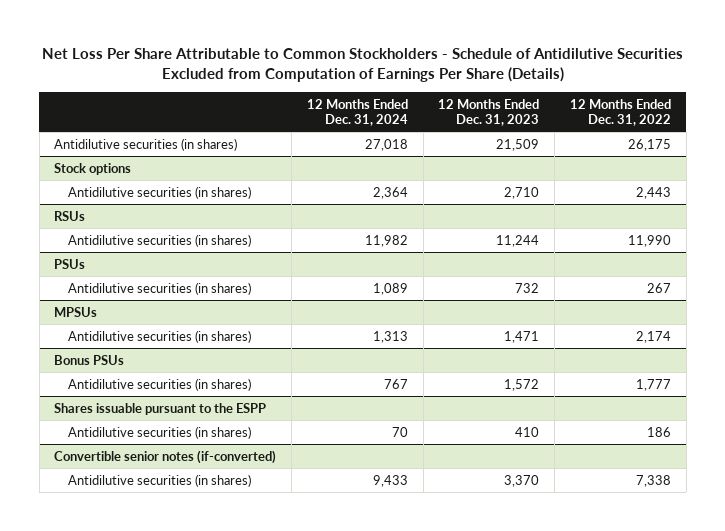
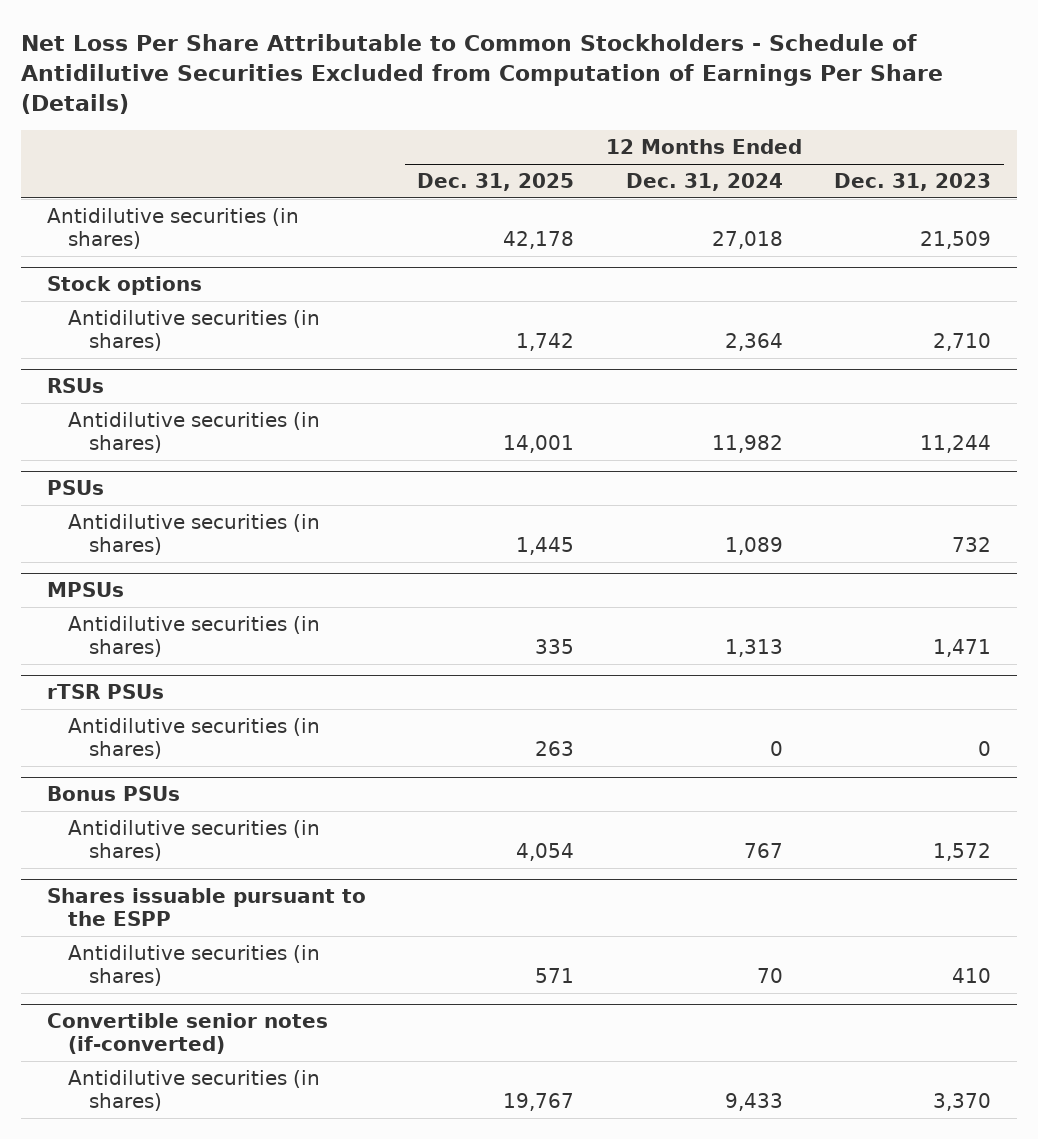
[569,98,671,126] 12 Months Ended Dec. 31, 2022 -> none
none -> [417,173,575,192] Dec. 31, 2025
none -> [46,684,164,700] rTSR PSUs
none -> [68,717,321,759] Antidilutive securities (in shares)

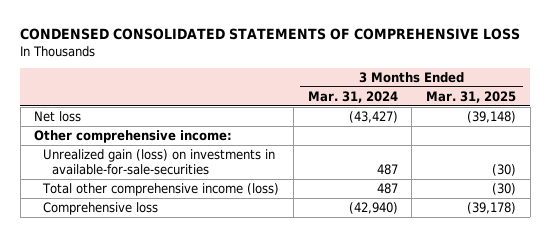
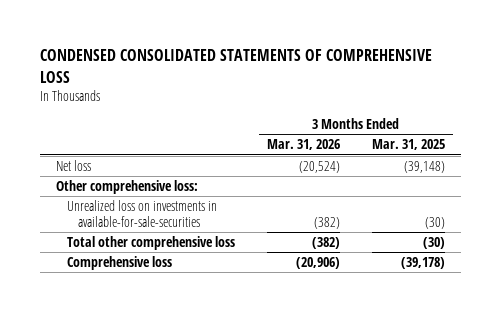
[307,90,398,103] Mar. 31, 2024 -> none
none -> [267,139,341,151] Mar. 31, 2026
[34,129,233,143] Other comprehensive income: -> [56,179,199,194] Other comprehensive loss:
[43,148,276,175] Unrealized gain (loss) on investments in available-for-sale-securities -> [67,199,218,227] Unrealized loss on investments in available-for-sale-securities
[42,182,280,196] Total other comprehensive income (loss) -> [67,235,236,250] Total other comprehensive loss

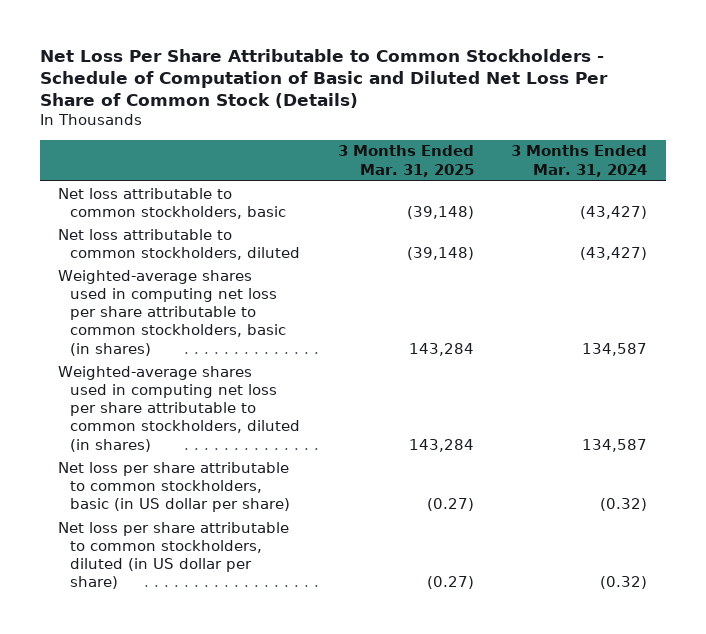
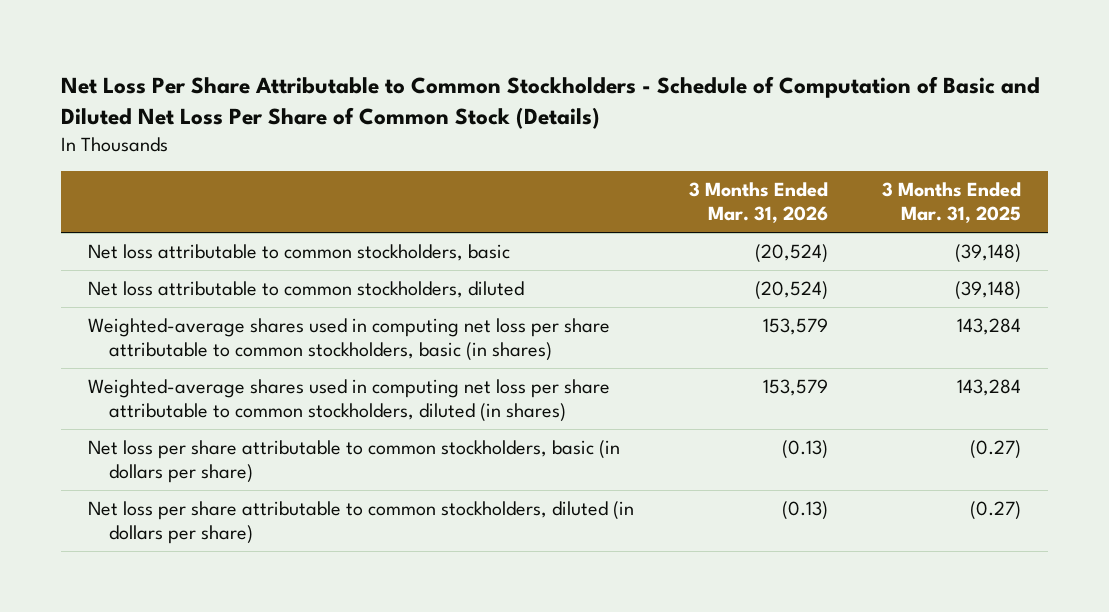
[511,145,648,177] 3 Months Ended Mar. 31, 2024 -> none
none -> [688,182,828,224] 3 Months Ended Mar. 31, 2026
[58,461,291,513] Net loss per share attributable to common stockholders, basic (in US dollar per share) -> [88,440,621,484] Net loss per share attributable to common stockholders, basic (in dollars per share)
[58,521,290,590] Net loss per share attributable to common stockholders, diluted (in US dollar per share) -> [88,501,635,545] Net loss per share attributable to common stockholders, diluted (in dollars per share)

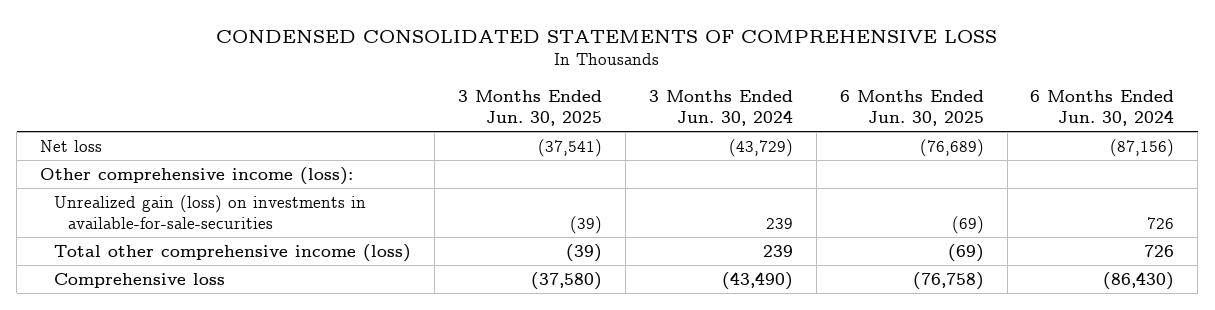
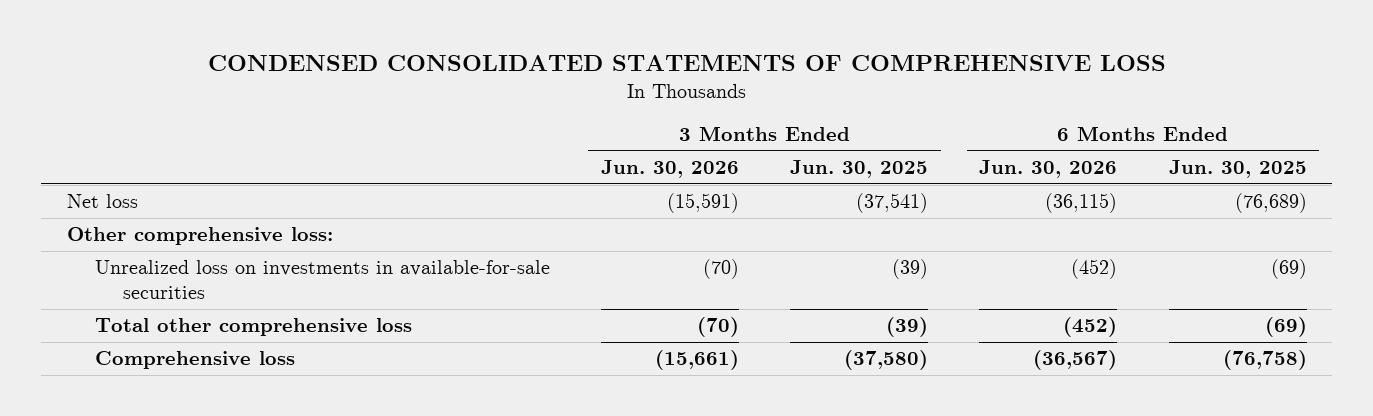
[648,89,793,126] 3 Months Ended Jun. 30, 2024 -> none
[1030,89,1175,126] 6 Months Ended Jun. 30, 2024 -> none
none -> [601,159,740,178] Jun. 30, 2026
none -> [979,159,1118,178] Jun. 30, 2026
[40,166,354,185] Other comprehensive income (loss): -> [66,227,333,246] Other comprehensive loss:
[53,194,366,229] Unrealized gain (loss) on investments in available-for-sale-securities -> [94,260,550,300] Unrealized loss on investments in available-for-sale securities
[53,243,411,262] Total other comprehensive income (loss) -> [94,318,412,337] Total other comprehensive loss

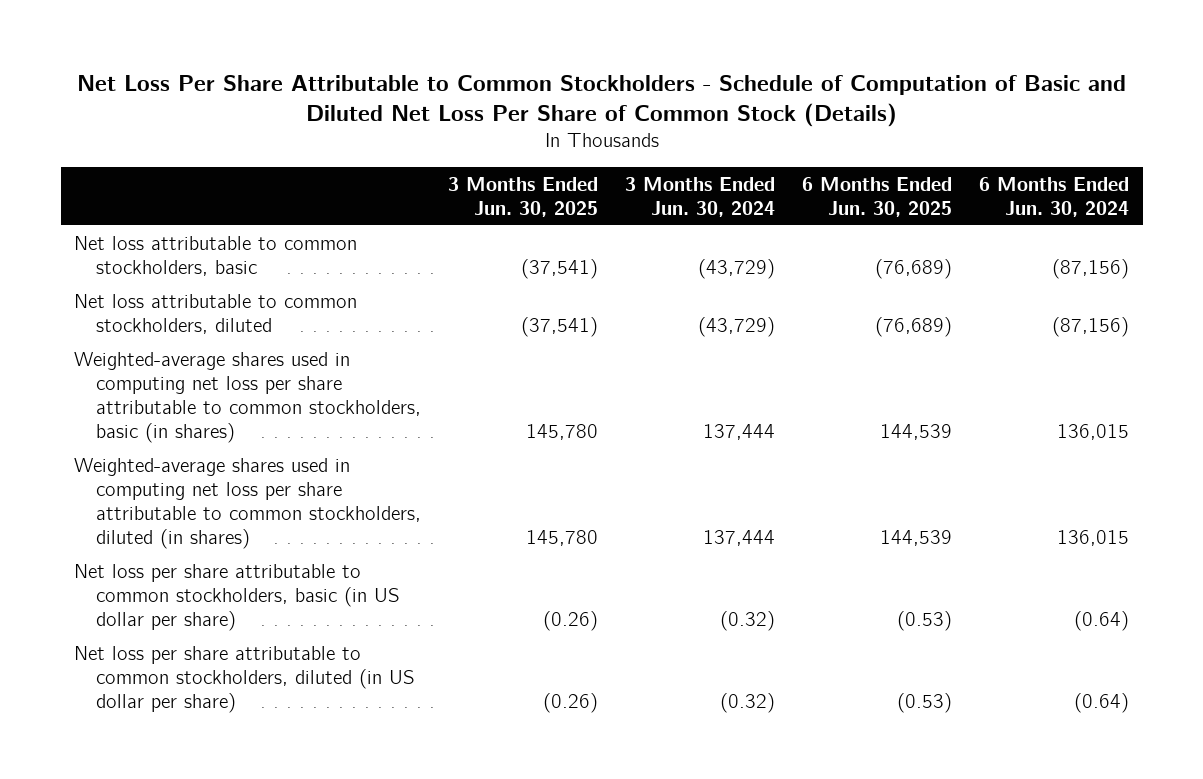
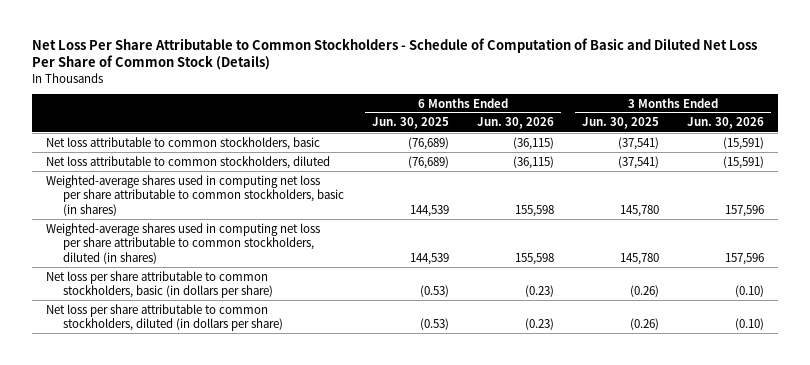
[625,176,776,217] 3 Months Ended Jun. 30, 2024 -> none
[979,176,1130,217] 6 Months Ended Jun. 30, 2024 -> none
none -> [476,117,554,130] Jun. 30, 2026
none -> [687,117,765,130] Jun. 30, 2026
[73,563,401,631] Net loss per share attributable to common stockholders, basic (in US dollar per share) -> [46,270,273,299] Net loss per share attributable to common stockholders, basic (in dollars per share)
[73,645,416,713] Net loss per share attributable to common stockholders, diluted (in US dollar per share) -> [46,303,283,332] Net loss per share attributable to common stockholders, diluted (in dollars per share)

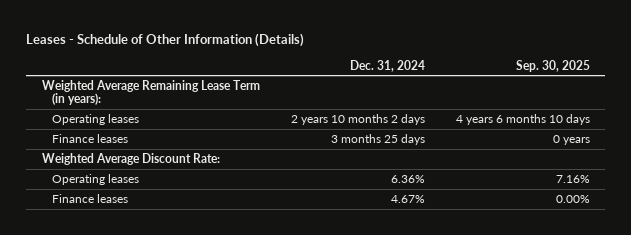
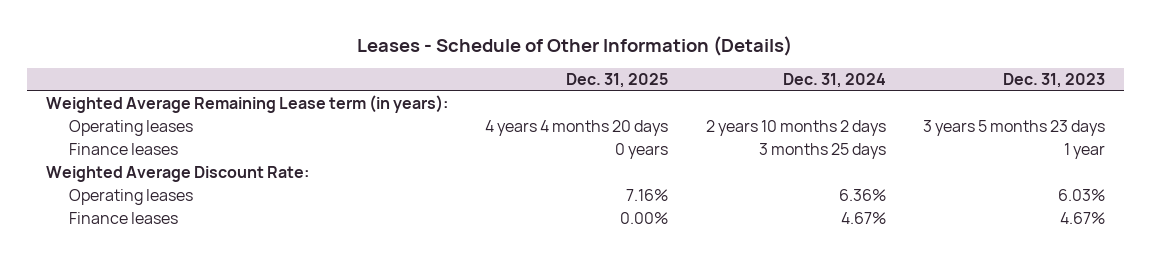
[515,59,590,72] Sep. 30, 2025 -> none
none -> [566,73,669,89] Dec. 31, 2025
none -> [1003,73,1106,89] Dec. 31, 2023
[41,79,260,106] Weighted Average Remaining Lease Term (in years): -> [45,95,448,114] Weighted Average Remaining Lease term (in years):

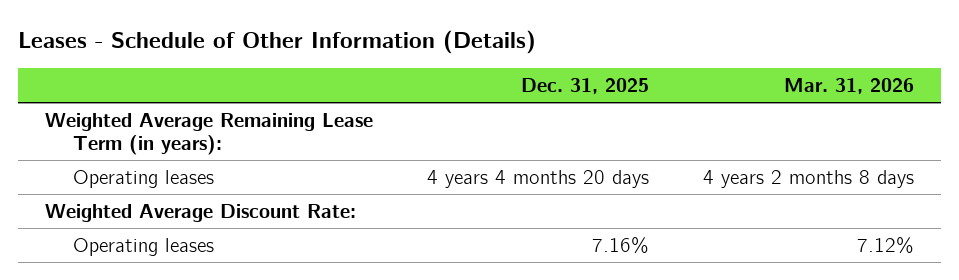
[782,73,886,89] Dec. 31, 2024 -> none
[1003,73,1106,89] Dec. 31, 2023 -> none
none -> [783,77,914,94] Mar. 31, 2026
[45,95,448,114] Weighted Average Remaining Lease term (in years): -> [44,112,373,155] Weighted Average Remaining Lease Term (in years):
[68,143,178,156] Finance leases -> none
[68,212,178,225] Finance leases -> none

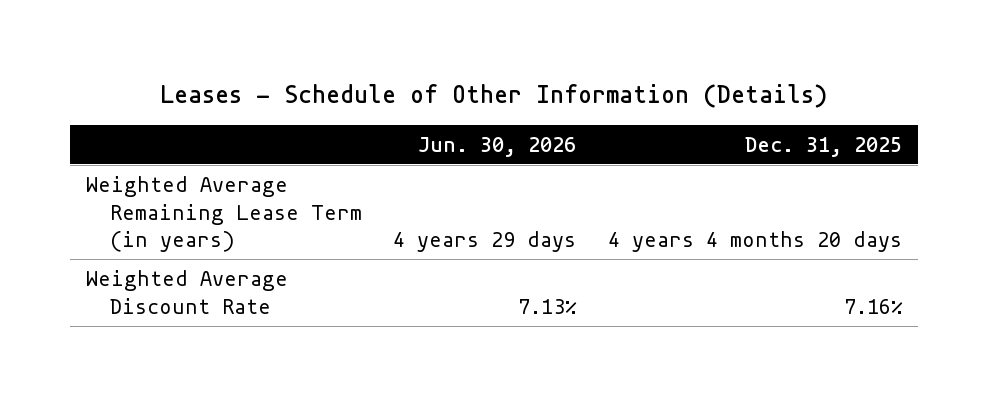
[783,77,914,94] Mar. 31, 2026 -> none
none -> [418,136,577,157] Jun. 30, 2026
[44,112,373,155] Weighted Average Remaining Lease Term (in years): -> none
[44,203,356,222] Weighted Average Discount Rate: -> none
[72,169,214,188] Operating leases -> [86,175,362,253] Weighted Average Remaining Lease Term (in years)
[72,237,214,256] Operating leases -> [86,269,289,314] Weighted Average Discount Rate

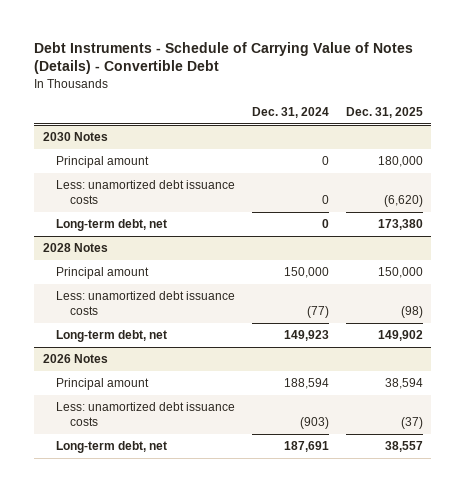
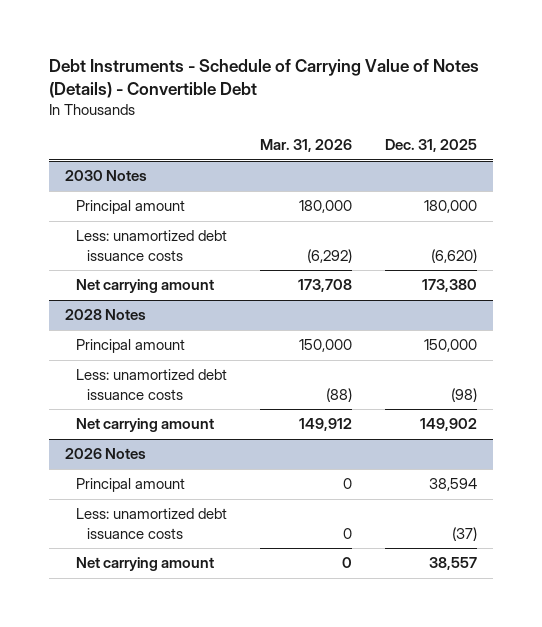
[252,106,330,118] Dec. 31, 2024 -> none
none -> [259,139,352,153] Mar. 31, 2026
[56,219,168,232] Long-term debt, net -> [76,279,215,294] Net carrying amount
[56,330,168,343] Long-term debt, net -> [76,418,215,433] Net carrying amount
[56,441,168,454] Long-term debt, net -> [76,557,215,572] Net carrying amount

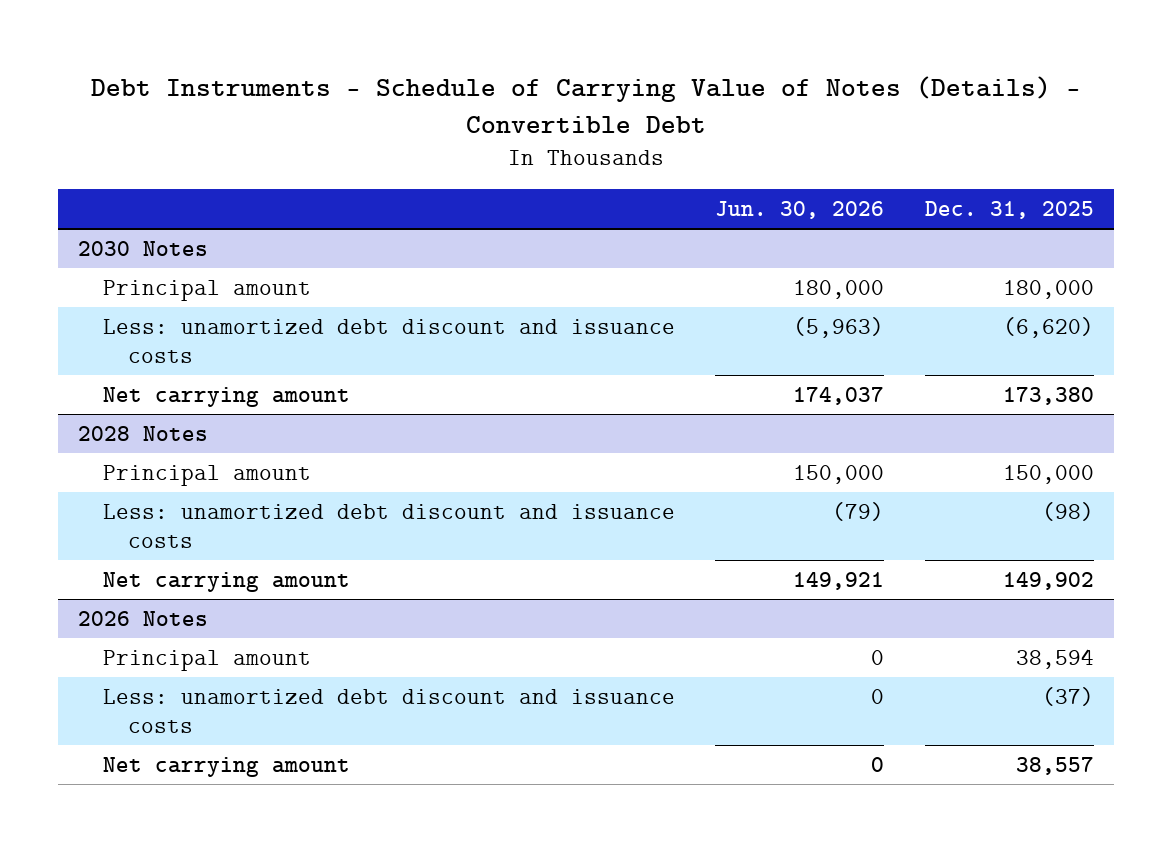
[259,139,352,153] Mar. 31, 2026 -> none
none -> [715,201,885,220] Jun. 30, 2026
[76,230,228,261] Less: unamortized debt issuance costs -> [103,318,676,363] Less: unamortized debt discount and issuance costs
[76,369,228,400] Less: unamortized debt issuance costs -> [103,503,676,548] Less: unamortized debt discount and issuance costs
[76,508,228,539] Less: unamortized debt issuance costs -> [103,688,676,733] Less: unamortized debt discount and issuance costs

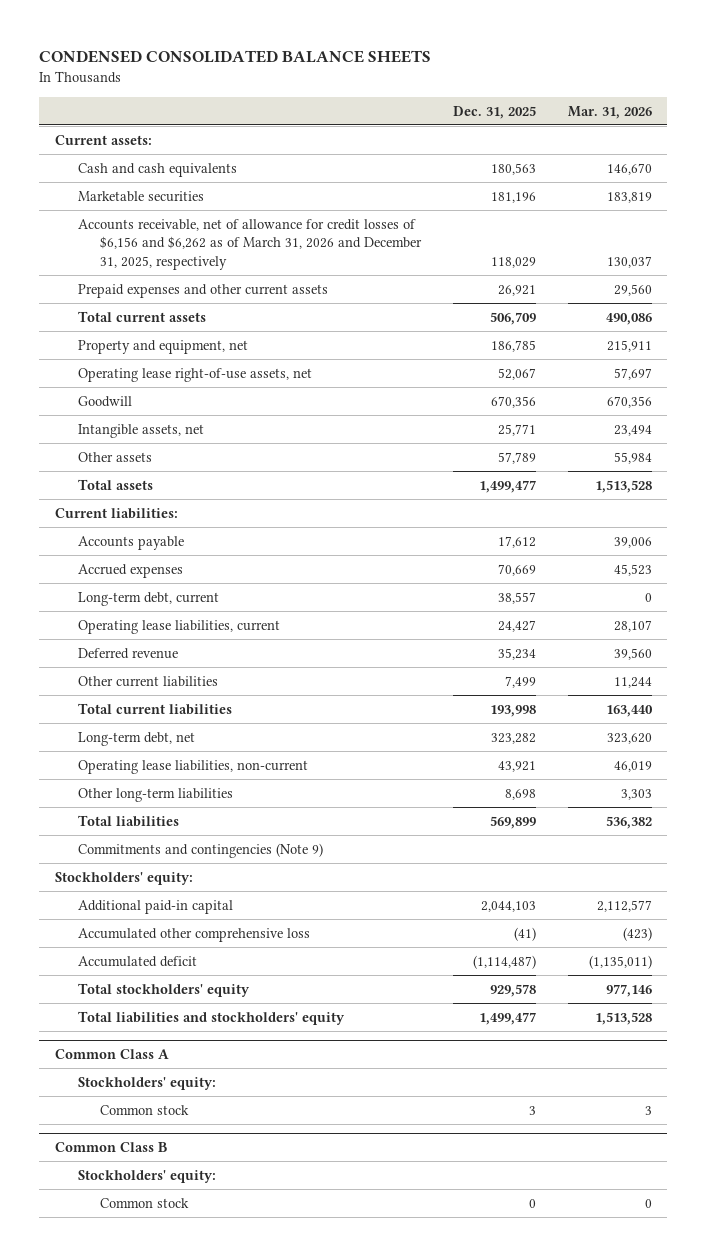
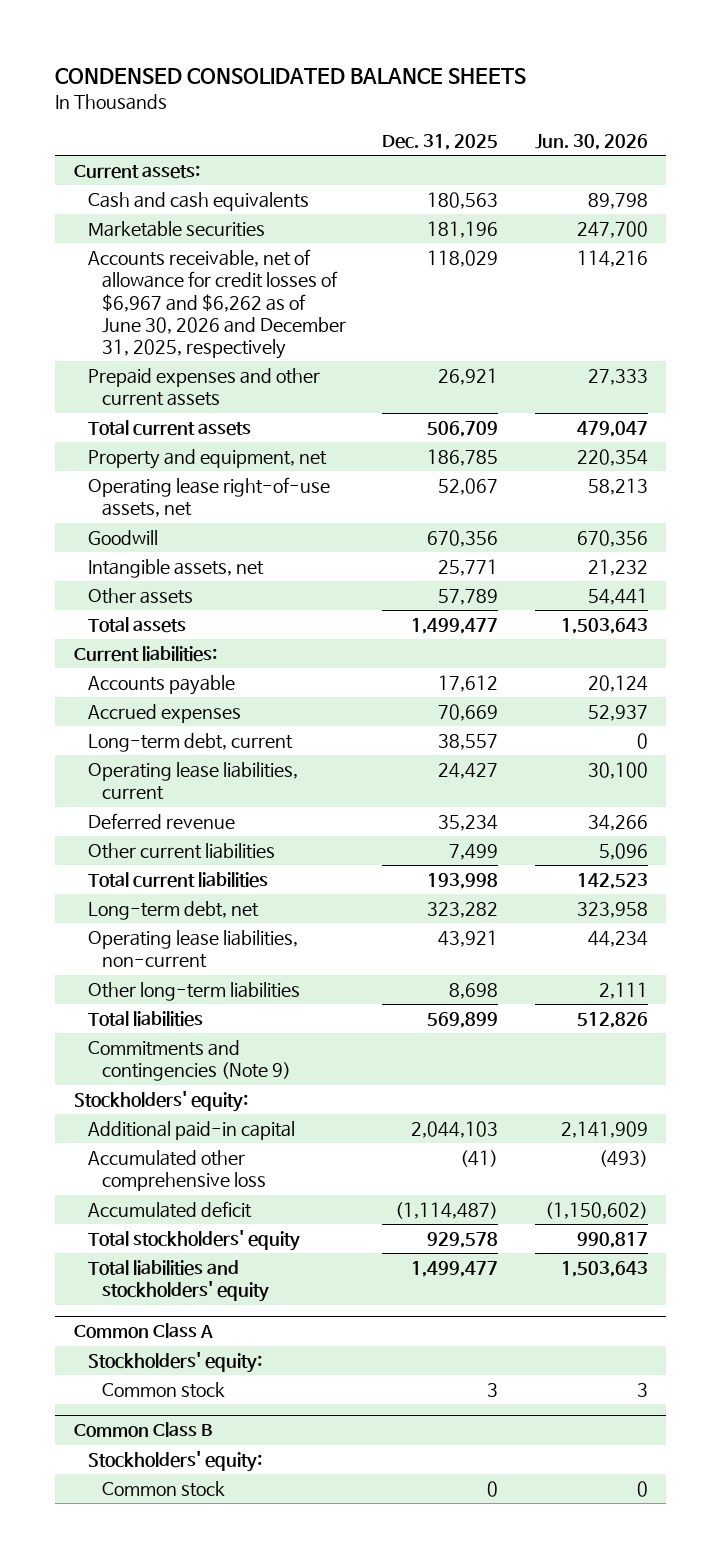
[567,105,652,119] Mar. 31, 2026 -> none
none -> [534,133,648,150] Jun. 30, 2026
[77,218,423,270] Accounts receivable, net of allowance for credit losses of $6,156 and $6,262 as of March 31, 2026 and December 31, 2025, respectively -> [87,249,346,360] Accounts receivable, net of allowance for credit losses of $6,967 and $6,262 as of June 30, 2026 and December 31, 2025, respectively

